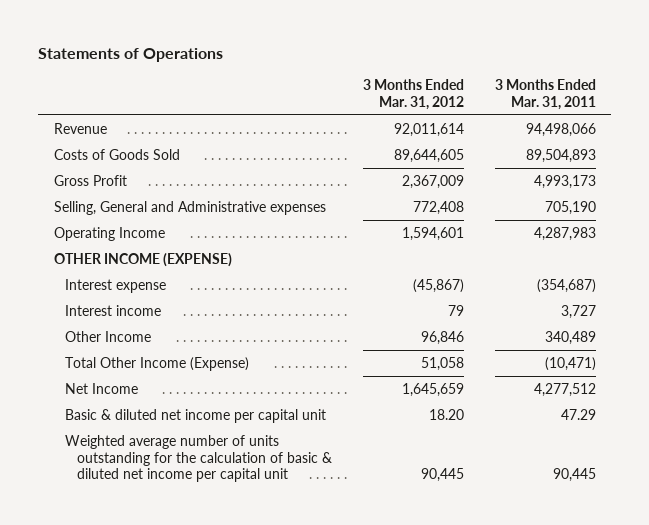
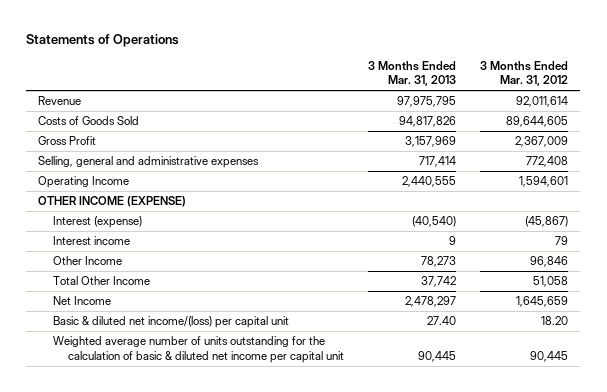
[494,78,596,110] 3 Months Ended Mar. 31, 2011 -> none
none -> [368,60,457,87] 3 Months Ended Mar. 31, 2013
[53,200,326,215] Selling, General and Administrative expenses -> [38,156,260,169] Selling, general and administrative expenses
[65,278,167,293] Interest expense -> [53,216,143,229] Interest (expense)
[65,356,250,371] Total Other Income (Expense) -> [53,276,151,286] Total Other Income
[65,408,327,423] Basic & diluted net income per capital unit -> [53,316,290,329] Basic & diluted net income/(loss) per capital unit

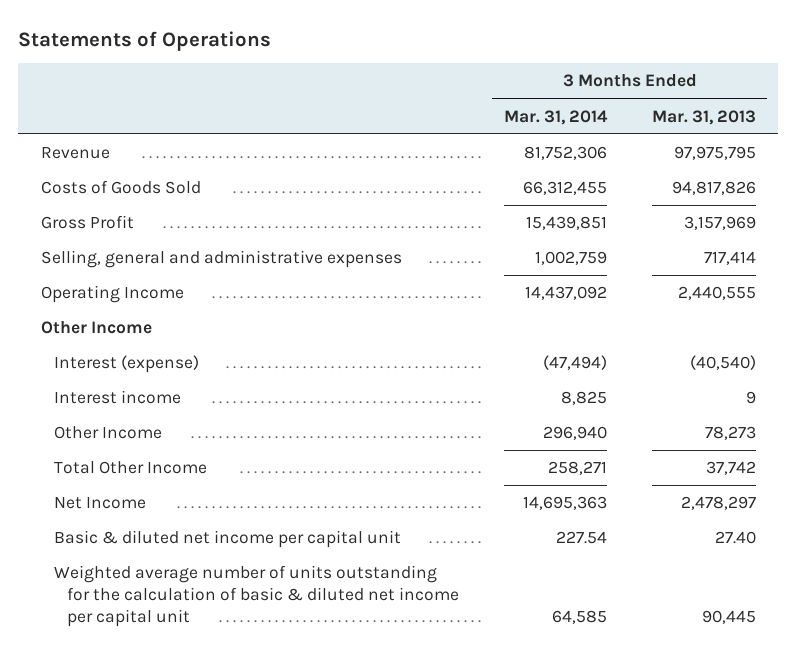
[480,60,569,87] 3 Months Ended Mar. 31, 2012 -> none
none -> [503,109,608,125] Mar. 31, 2014
[38,196,187,208] OTHER INCOME (EXPENSE) -> [40,321,152,335] Other Income
[53,316,290,329] Basic & diluted net income/(loss) per capital unit -> [53,530,401,549] Basic & diluted net income per capital unit

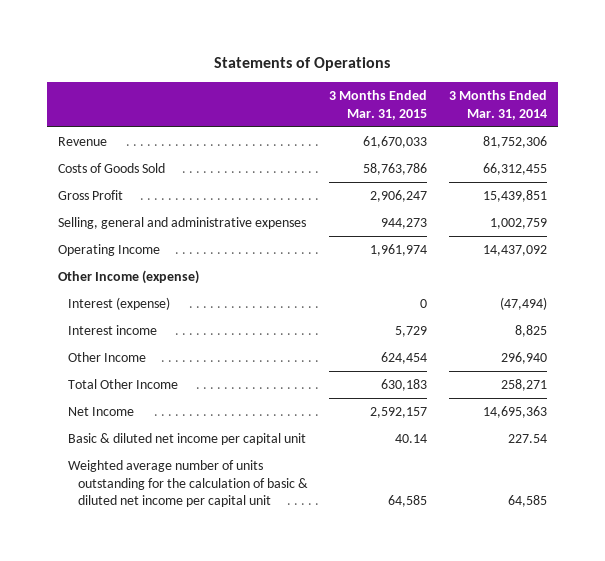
[651,109,756,125] Mar. 31, 2013 -> none
none -> [329,90,428,120] 3 Months Ended Mar. 31, 2015
[40,321,152,335] Other Income -> [57,270,199,285] Other Income (expense)

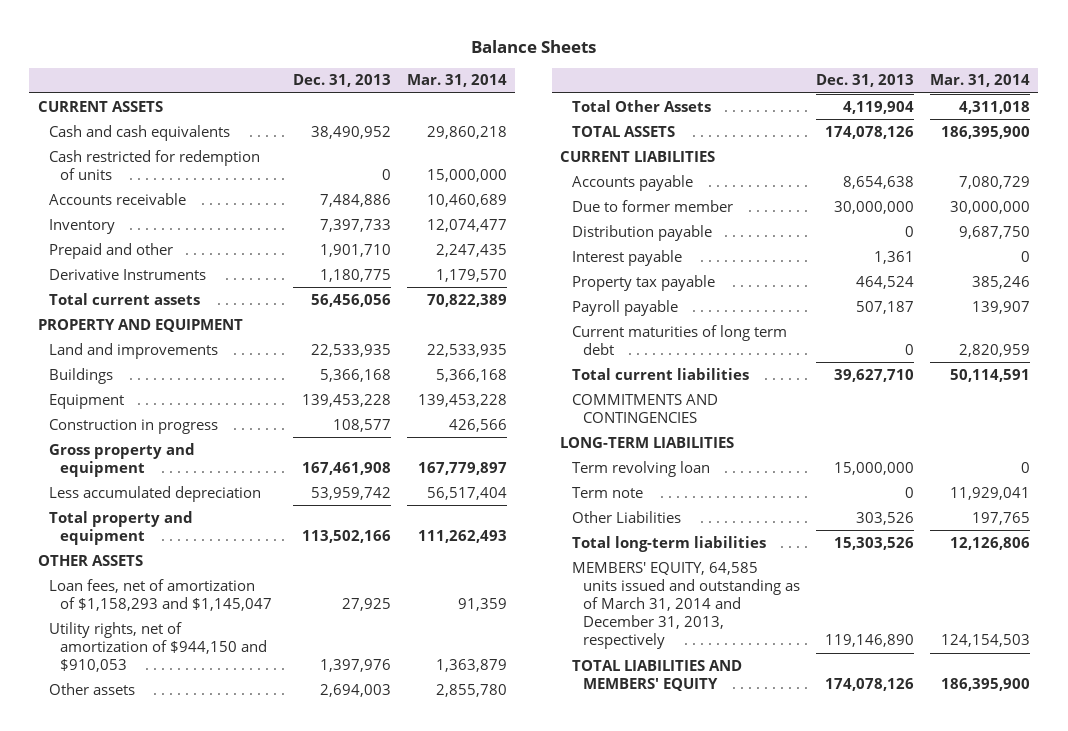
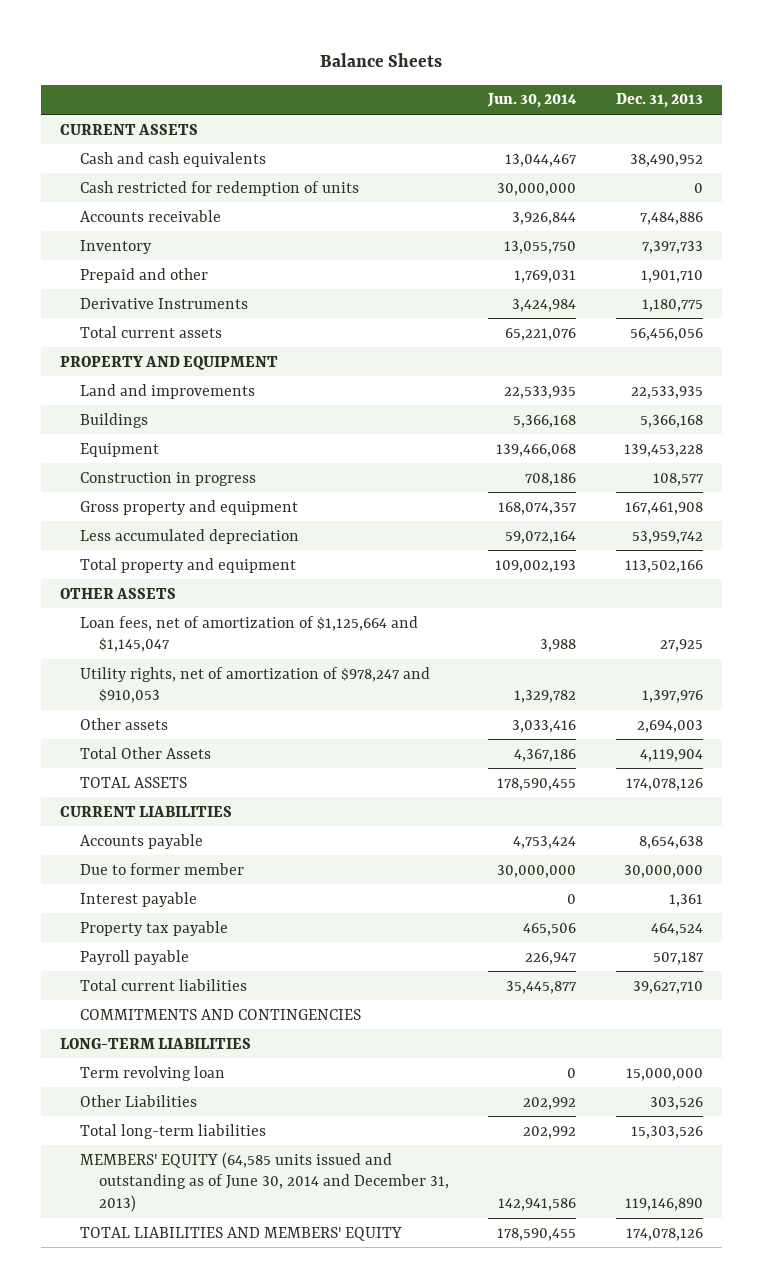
[407,74,508,88] Mar. 31, 2014 -> none
none -> [487,93,578,109] Jun. 30, 2014
[48,578,272,612] Loan fees, net of amortization of $1,158,293 and $1,145,047 -> [79,615,418,653] Loan fees, net of amortization of $1,125,664 and $1,145,047
[48,621,267,673] Utility rights, net of amortization of $944,150 and $910,053 -> [79,666,430,704] Utility rights, net of amortization of $978,247 and $910,053
[571,224,712,241] Distribution payable -> none
[571,324,787,356] Current maturities of long term debt -> none
[571,486,643,498] Term note -> none
[571,561,800,650] MEMBERS' EQUITY, 64,585 units issued and outstanding as of March 31, 2014 and December 31, 2013, respectively -> [79,1151,450,1212] MEMBERS' EQUITY (64,585 units issued and outstanding as of June 30, 2014 and December 31, 2013)

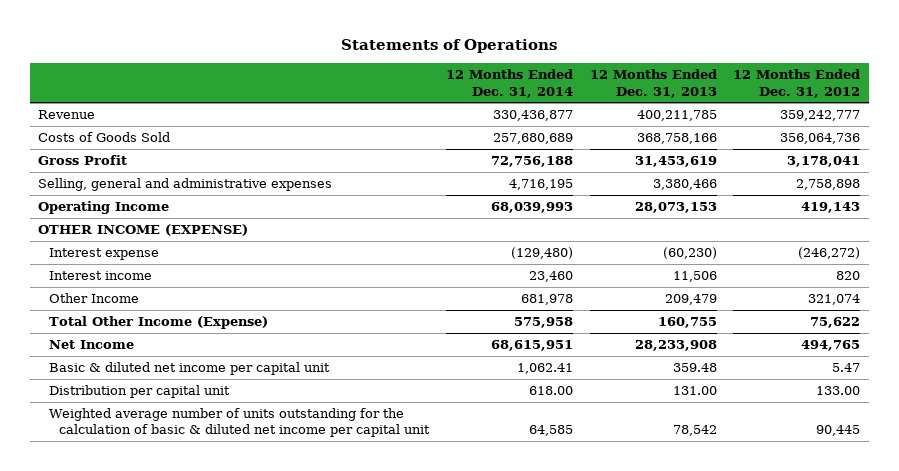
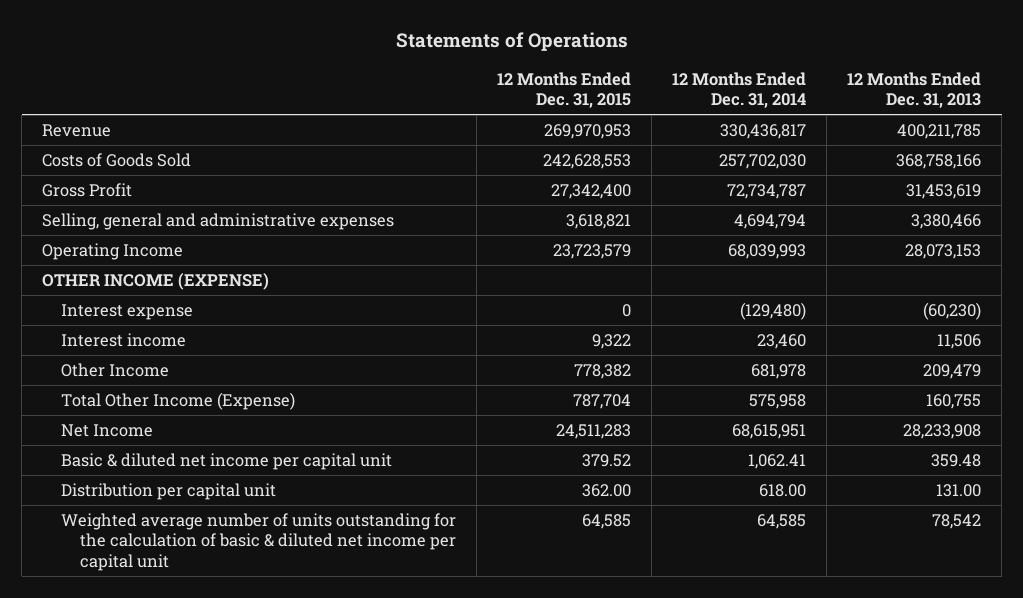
[733,69,861,98] 12 Months Ended Dec. 31, 2012 -> none
none -> [497,71,632,109] 12 Months Ended Dec. 31, 2015
[492,109,573,121] 330,436,877 -> [720,123,807,139] 330,436,817
[492,132,573,144] 257,680,689 -> [719,153,807,169] 257,702,030
[490,155,573,167] 72,756,188 -> [727,183,807,199] 72,734,787
[508,178,573,190] 4,716,195 -> [734,213,807,229] 4,694,794

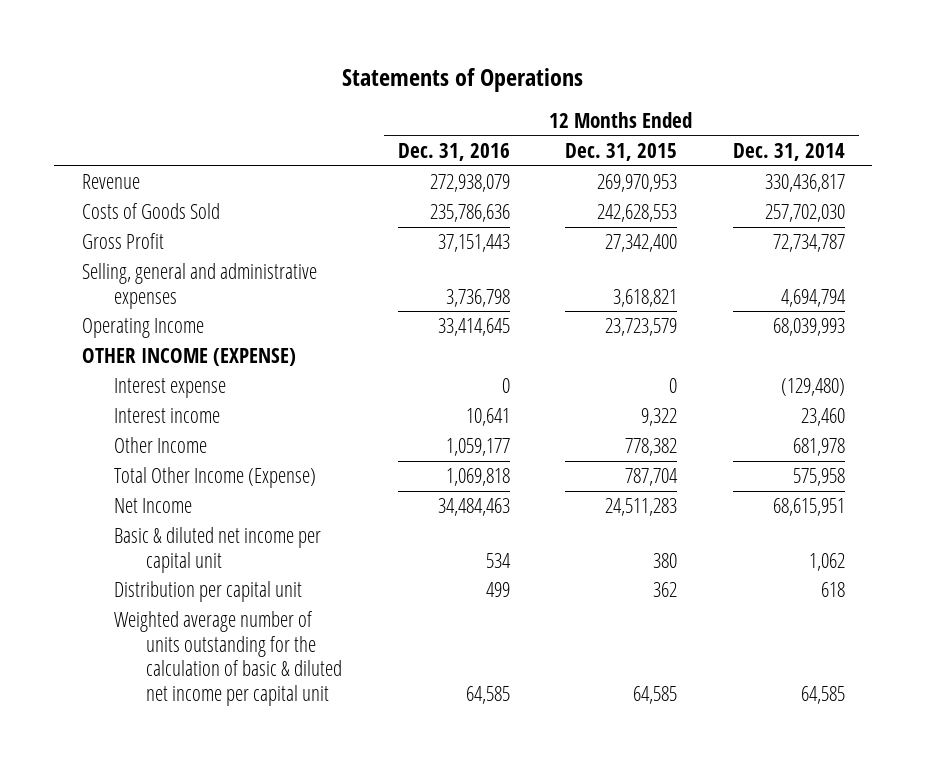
[847,71,982,109] 12 Months Ended Dec. 31, 2013 -> none
none -> [397,142,510,161] Dec. 31, 2016
[582,453,632,467] 379.52 -> [653,552,678,568] 380
[748,453,807,469] 1,062.41 -> [808,552,845,571] 1,062
[582,483,632,497] 362.00 -> [653,582,678,598] 362
[759,483,807,497] 618.00 -> [820,582,845,598] 618

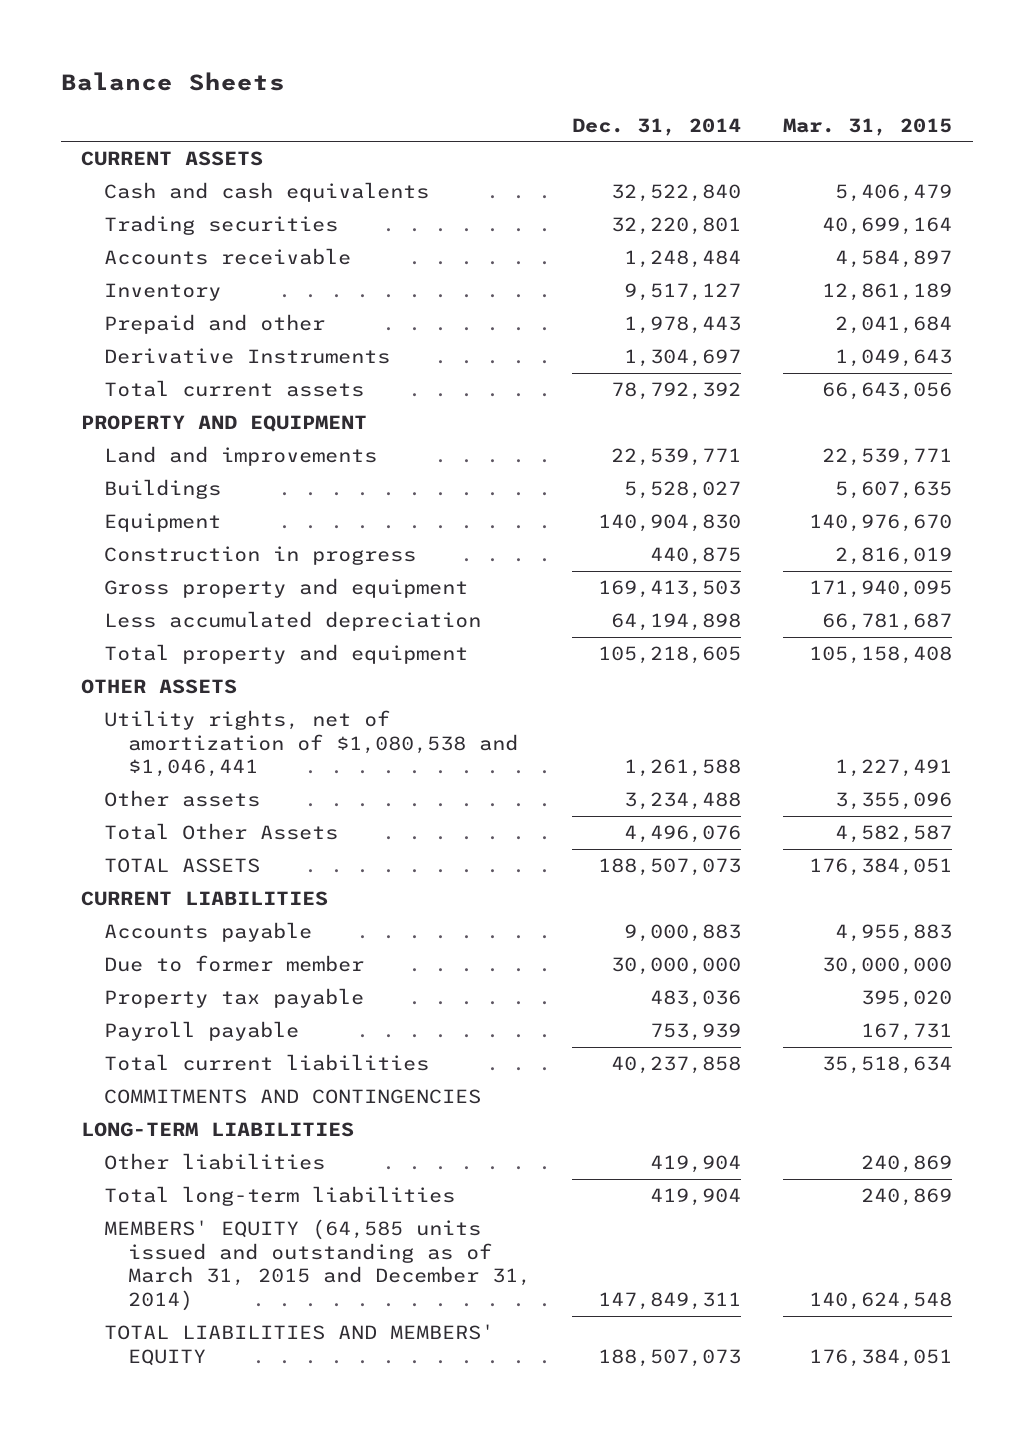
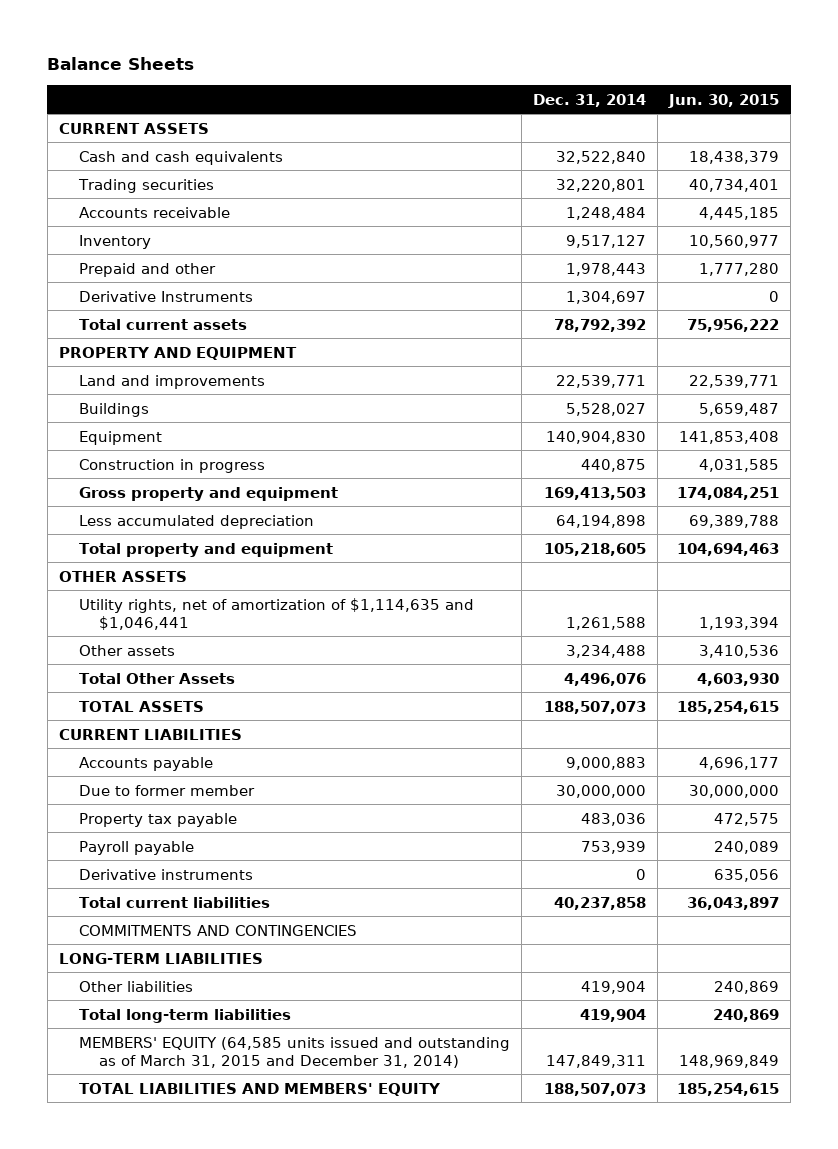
[782,117,952,136] Mar. 31, 2015 -> none
none -> [668,93,780,108] Jun. 30, 2015
[104,709,518,778] Utility rights, net of amortization of $1,080,538 and $1,046,441 -> [79,597,475,630] Utility rights, net of amortization of $1,114,635 and $1,046,441
none -> [79,868,254,880] Derivative instruments

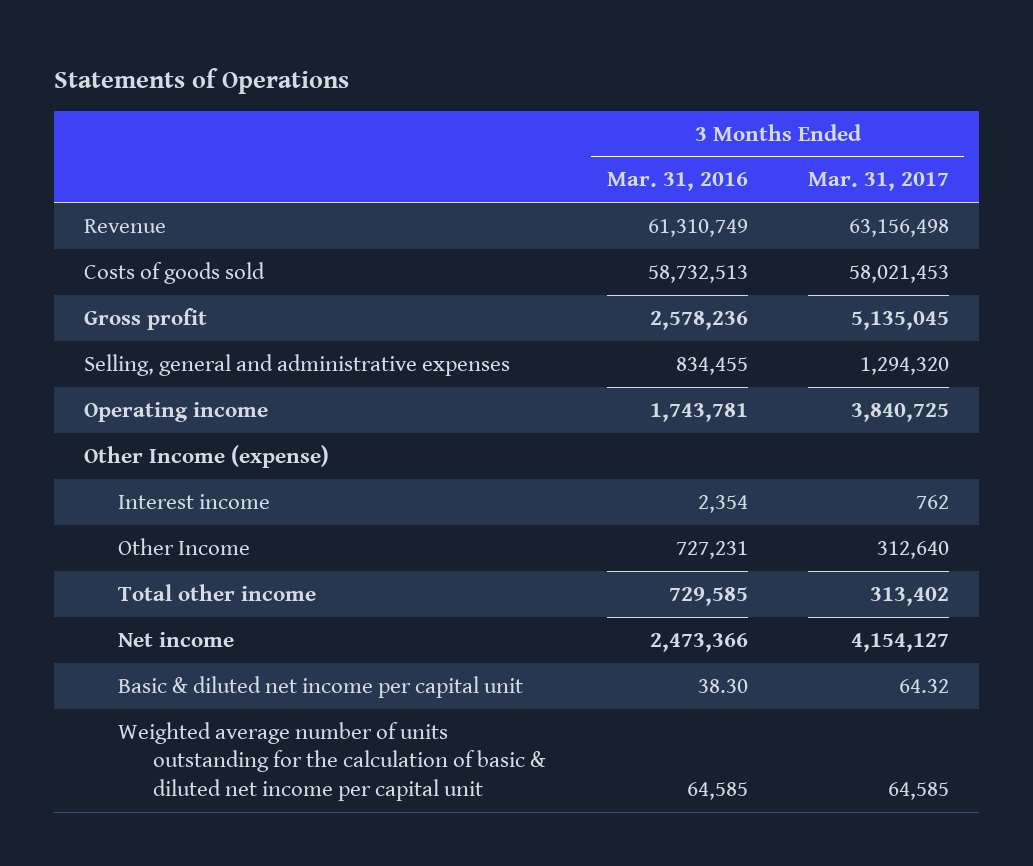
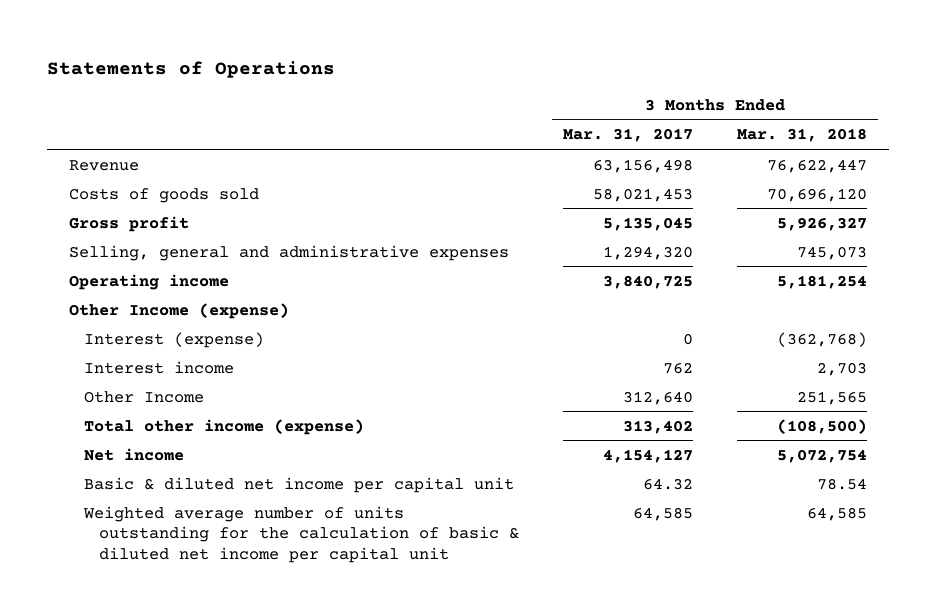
[606,172,748,192] Mar. 31, 2016 -> none
none -> [736,128,867,143] Mar. 31, 2018
none -> [84,331,265,348] Interest (expense)
[118,583,317,601] Total other income -> [84,418,365,435] Total other income (expense)

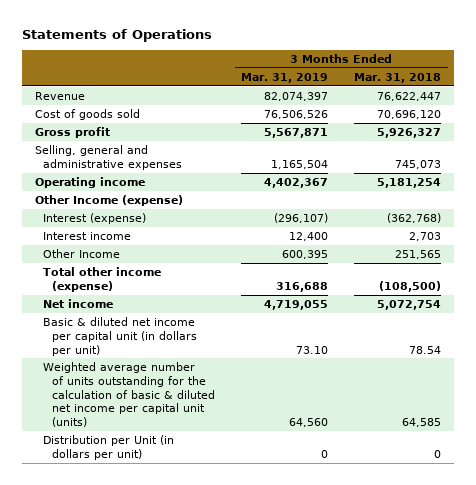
[562,128,693,143] Mar. 31, 2017 -> none
none -> [241,72,329,83] Mar. 31, 2019
[69,187,260,203] Costs of goods sold -> [34,108,140,120] Cost of goods sold
[84,476,515,493] Basic & diluted net income per capital unit -> [43,316,198,356] Basic & diluted net income per capital unit (in dollars per unit)
[83,505,520,564] Weighted average number of units outstanding for the calculation of basic & diluted net income per capital unit -> [43,361,216,428] Weighted average number of units outstanding for the calculation of basic & diluted net income per capital unit (units)
none -> [43,434,175,460] Distribution per Unit (in dollars per unit)

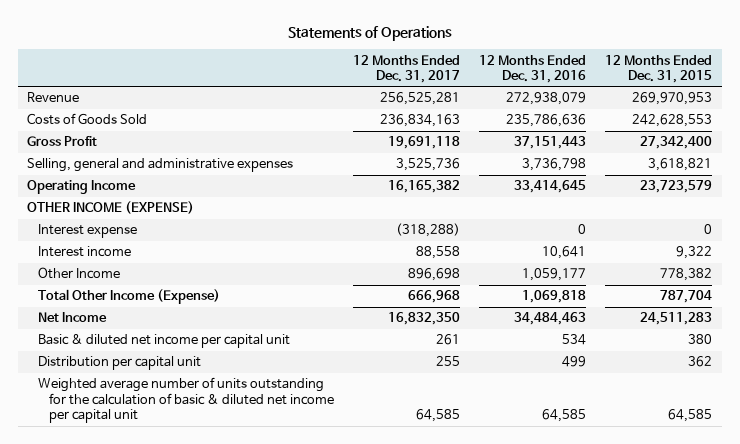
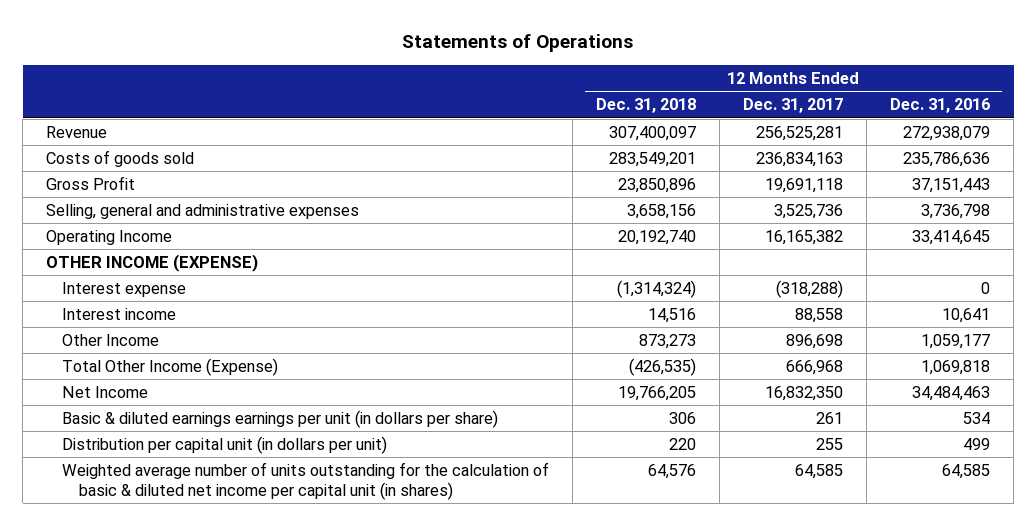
[605,54,713,84] 12 Months Ended Dec. 31, 2015 -> none
none -> [596,98,697,114] Dec. 31, 2018
[27,113,148,126] Costs of Goods Sold -> [46,150,195,168] Costs of goods sold
[38,334,291,349] Basic & diluted net income per capital unit -> [62,410,499,429] Basic & diluted earnings earnings per unit (in dollars per share)
[38,356,202,371] Distribution per capital unit -> [62,436,388,455] Distribution per capital unit (in dollars per unit)
[38,377,334,424] Weighted average number of units outstanding for the calculation of basic & diluted net income per capital unit -> [62,462,550,500] Weighted average number of units outstanding for the calculation of basic & diluted net income per capital unit (in shares)

